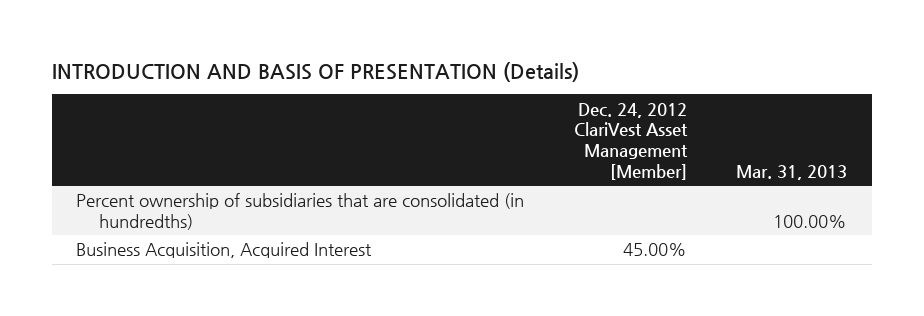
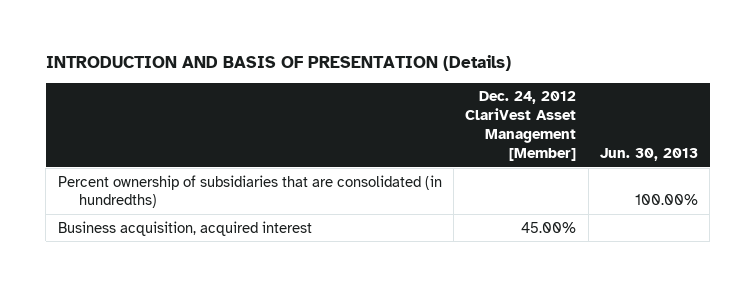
[736,164,848,180] Mar. 31, 2013 -> none
none -> [599,147,698,161] Jun. 30, 2013
[76,242,373,259] Business Acquisition, Acquired Interest -> [57,220,312,236] Business acquisition, acquired interest

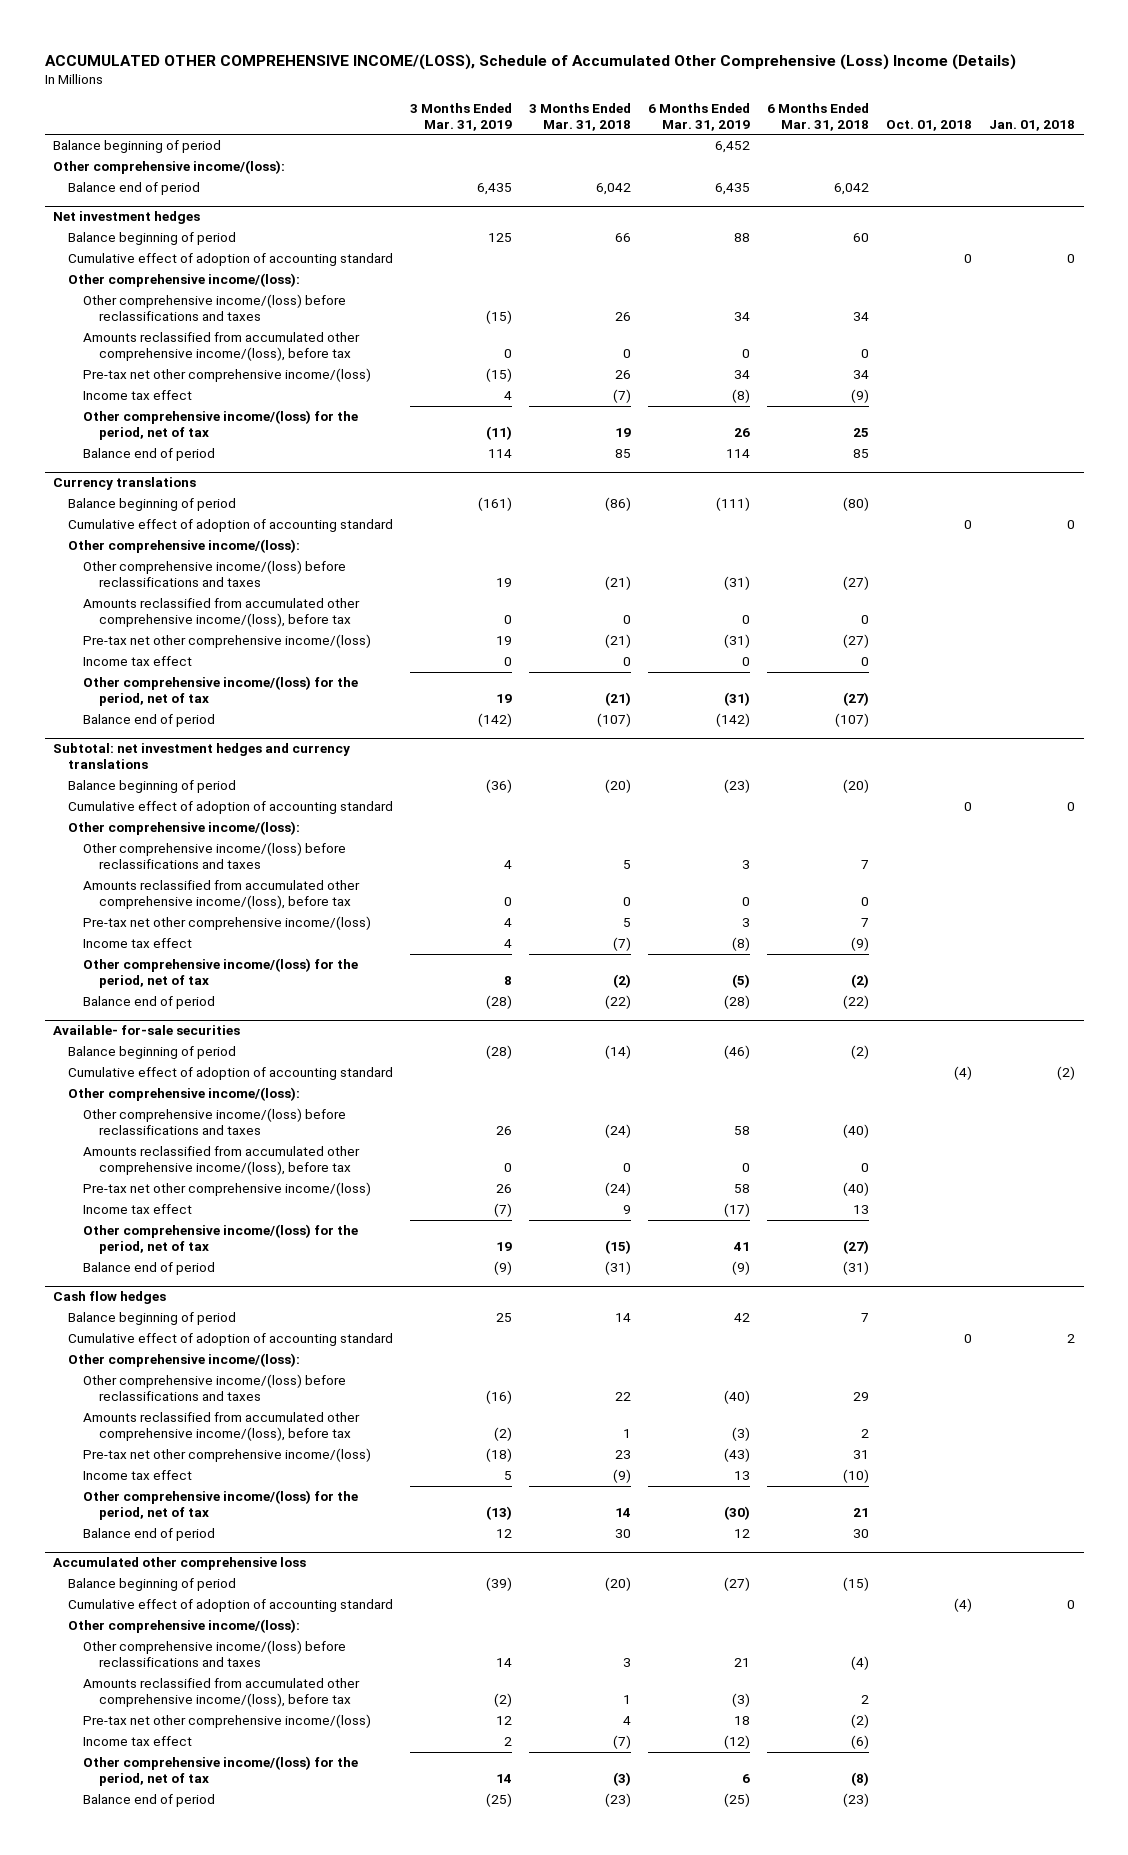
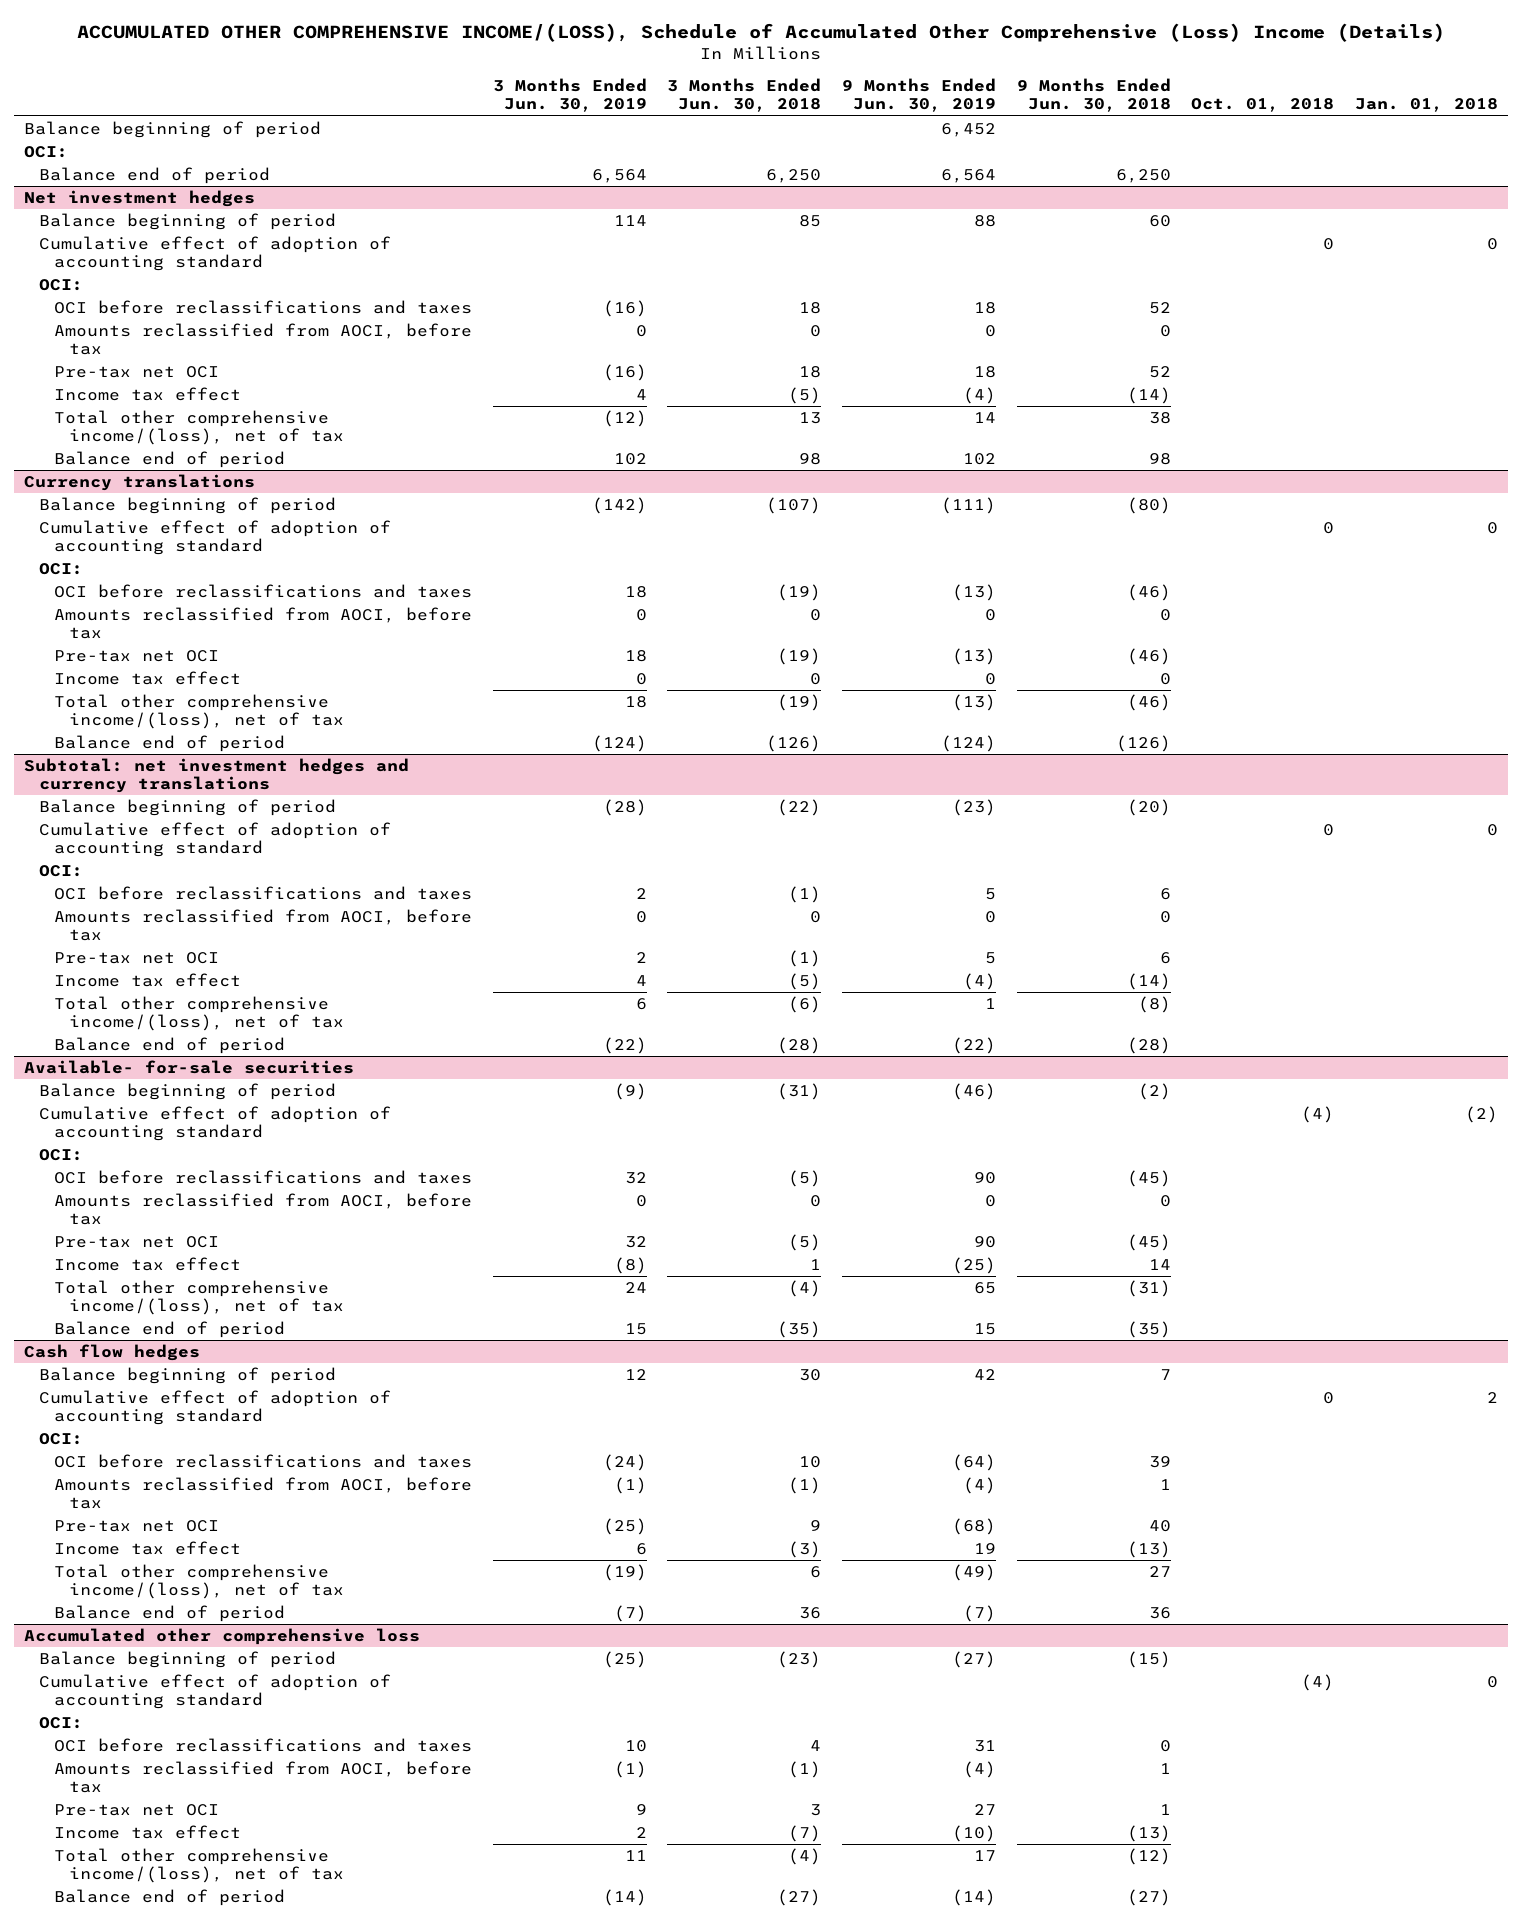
[410,102,513,131] 3 Months Ended Mar. 31, 2019 -> none
[529,102,632,131] 3 Months Ended Mar. 31, 2018 -> none
[648,102,751,131] 6 Months Ended Mar. 31, 2019 -> none
[767,102,870,131] 6 Months Ended Mar. 31, 2018 -> none
none -> [492,78,647,113] 3 Months Ended Jun. 30, 2019
none -> [667,78,822,113] 3 Months Ended Jun. 30, 2018
none -> [842,78,997,113] 9 Months Ended Jun. 30, 2019
none -> [1016,78,1171,113] 9 Months Ended Jun. 30, 2018
[53,160,286,175] Other comprehensive income/(loss): -> [24,146,69,159] OCI:
[68,273,301,288] Other comprehensive income/(loss): -> [39,279,84,292] OCI:
[83,294,347,322] Other comprehensive income/(loss) before reclassifications and taxes -> [54,300,473,315] OCI before reclassifications and taxes
[83,332,361,362] Amounts reclassified from accumulated other comprehensive income/(loss), before tax -> [54,323,473,356] Amounts reclassified from AOCI, before tax
[83,368,372,383] Pre-tax net other comprehensive income/(loss) -> [54,366,220,379] Pre-tax net OCI
[83,410,359,441] Other comprehensive income/(loss) for the period, net of tax -> [54,410,345,446] Total other comprehensive income/(loss), net of tax
[68,539,301,554] Other comprehensive income/(loss): -> [39,563,84,576] OCI:
[83,560,347,588] Other comprehensive income/(loss) before reclassifications and taxes -> [54,584,473,599] OCI before reclassifications and taxes
[83,598,361,628] Amounts reclassified from accumulated other comprehensive income/(loss), before tax -> [54,607,473,640] Amounts reclassified from AOCI, before tax
[83,634,372,649] Pre-tax net other comprehensive income/(loss) -> [54,650,220,663] Pre-tax net OCI
[83,676,359,707] Other comprehensive income/(loss) for the period, net of tax -> [54,694,345,730] Total other comprehensive income/(loss), net of tax
[68,821,301,836] Other comprehensive income/(loss): -> [39,865,84,878] OCI:
[83,842,347,870] Other comprehensive income/(loss) before reclassifications and taxes -> [54,886,473,901] OCI before reclassifications and taxes
[83,880,361,910] Amounts reclassified from accumulated other comprehensive income/(loss), before tax -> [54,909,473,942] Amounts reclassified from AOCI, before tax
[83,916,372,931] Pre-tax net other comprehensive income/(loss) -> [54,952,220,965] Pre-tax net OCI
[83,958,359,989] Other comprehensive income/(loss) for the period, net of tax -> [54,996,345,1032] Total other comprehensive income/(loss), net of tax
[68,1087,301,1102] Other comprehensive income/(loss): -> [39,1149,84,1162] OCI:
[83,1108,347,1136] Other comprehensive income/(loss) before reclassifications and taxes -> [54,1170,473,1185] OCI before reclassifications and taxes
[83,1146,361,1176] Amounts reclassified from accumulated other comprehensive income/(loss), before tax -> [54,1193,473,1226] Amounts reclassified from AOCI, before tax
[83,1182,372,1197] Pre-tax net other comprehensive income/(loss) -> [54,1236,220,1249] Pre-tax net OCI
[83,1224,359,1255] Other comprehensive income/(loss) for the period, net of tax -> [54,1280,345,1316] Total other comprehensive income/(loss), net of tax
[68,1353,301,1368] Other comprehensive income/(loss): -> [39,1433,84,1446] OCI:
[83,1374,347,1402] Other comprehensive income/(loss) before reclassifications and taxes -> [54,1454,473,1469] OCI before reclassifications and taxes
[83,1412,361,1442] Amounts reclassified from accumulated other comprehensive income/(loss), before tax -> [54,1477,473,1510] Amounts reclassified from AOCI, before tax
[83,1448,372,1463] Pre-tax net other comprehensive income/(loss) -> [54,1520,220,1533] Pre-tax net OCI
[83,1490,359,1521] Other comprehensive income/(loss) for the period, net of tax -> [54,1564,345,1600] Total other comprehensive income/(loss), net of tax
[68,1619,301,1634] Other comprehensive income/(loss): -> [39,1717,84,1730] OCI:
[83,1640,347,1668] Other comprehensive income/(loss) before reclassifications and taxes -> [54,1738,473,1753] OCI before reclassifications and taxes
[83,1678,361,1708] Amounts reclassified from accumulated other comprehensive income/(loss), before tax -> [54,1761,473,1794] Amounts reclassified from AOCI, before tax
[83,1714,372,1729] Pre-tax net other comprehensive income/(loss) -> [54,1804,220,1817] Pre-tax net OCI
[83,1756,359,1787] Other comprehensive income/(loss) for the period, net of tax -> [54,1848,345,1884] Total other comprehensive income/(loss), net of tax

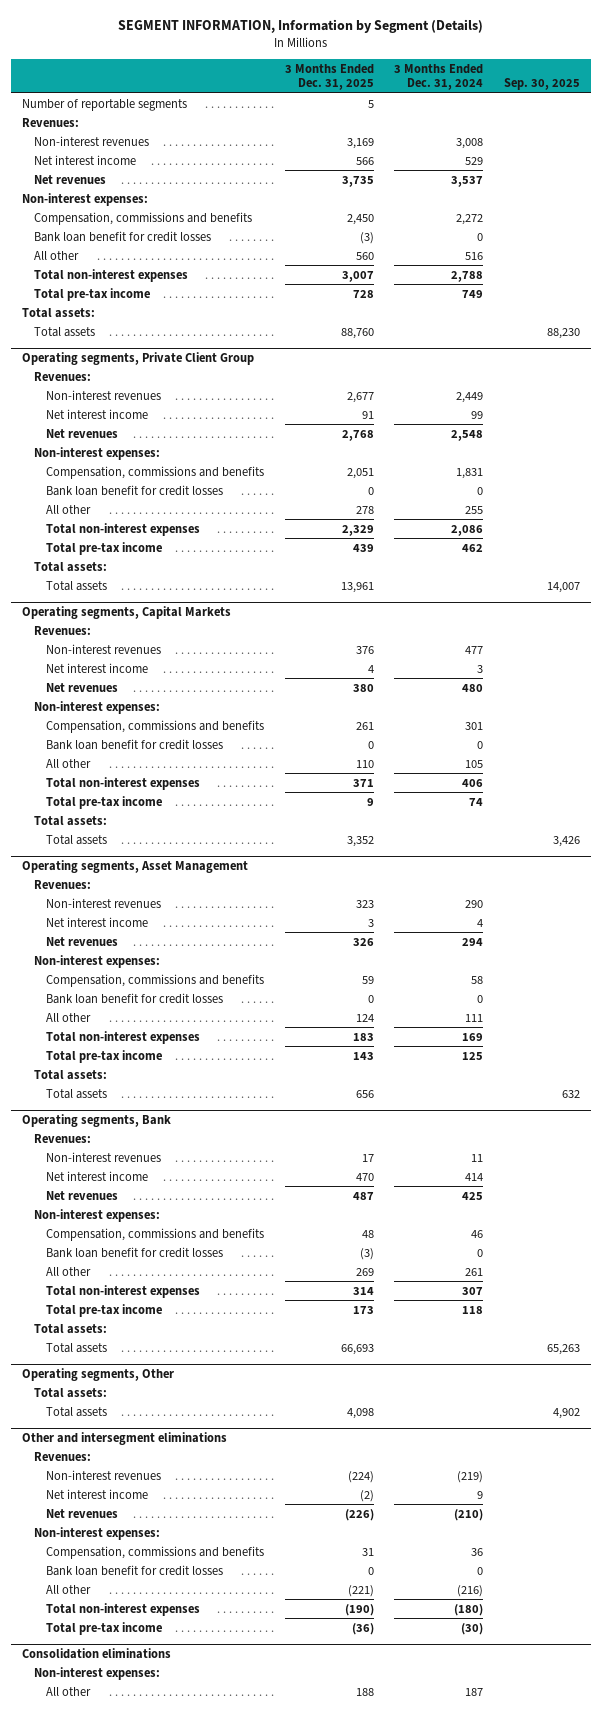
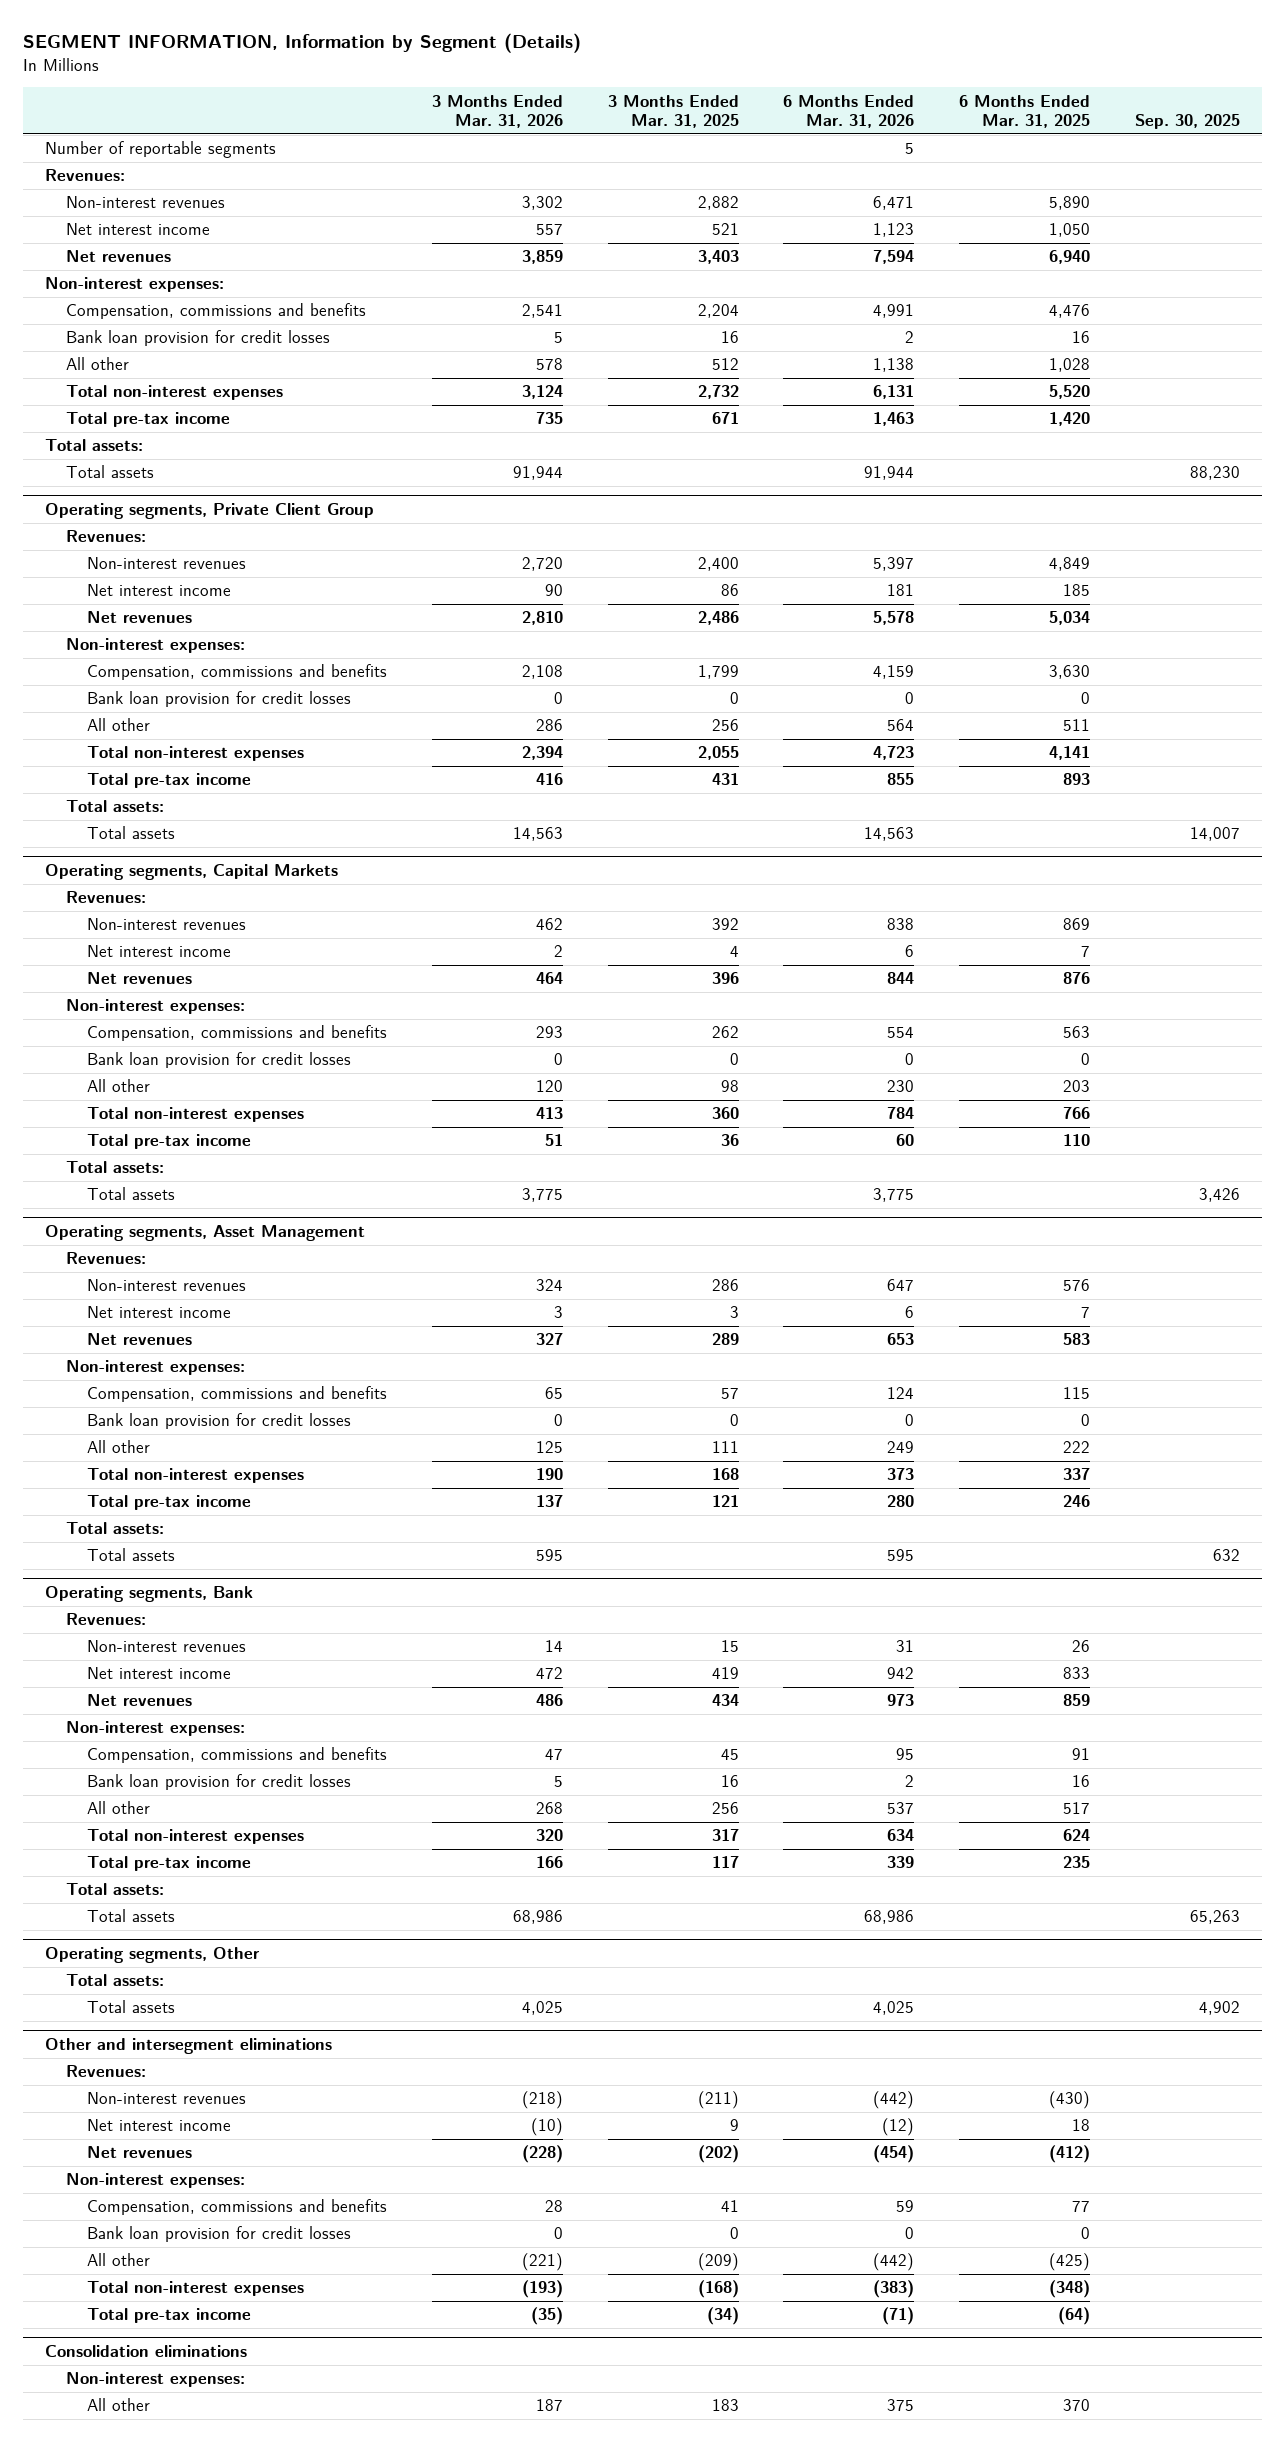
[284,63,374,91] 3 Months Ended Dec. 31, 2025 -> none
[394,63,484,91] 3 Months Ended Dec. 31, 2024 -> none
none -> [432,94,564,129] 3 Months Ended Mar. 31, 2026
none -> [607,94,739,129] 3 Months Ended Mar. 31, 2025
none -> [783,94,915,129] 6 Months Ended Mar. 31, 2026
none -> [959,94,1091,129] 6 Months Ended Mar. 31, 2025
[33,230,211,242] Bank loan benefit for credit losses -> [66,330,331,347] Bank loan provision for credit losses
[45,484,223,496] Bank loan benefit for credit losses -> [87,691,352,708] Bank loan provision for credit losses
[45,738,223,750] Bank loan benefit for credit losses -> [87,1052,352,1069] Bank loan provision for credit losses
[45,992,223,1004] Bank loan benefit for credit losses -> [87,1413,352,1430] Bank loan provision for credit losses
[45,1246,223,1258] Bank loan benefit for credit losses -> [87,1774,352,1791] Bank loan provision for credit losses
[45,1564,223,1576] Bank loan benefit for credit losses -> [87,2226,352,2243] Bank loan provision for credit losses

